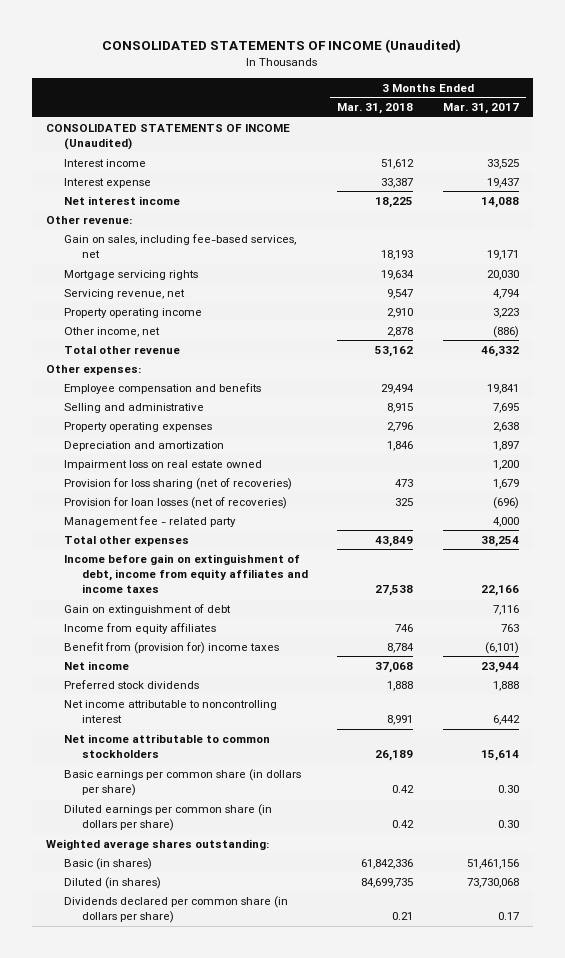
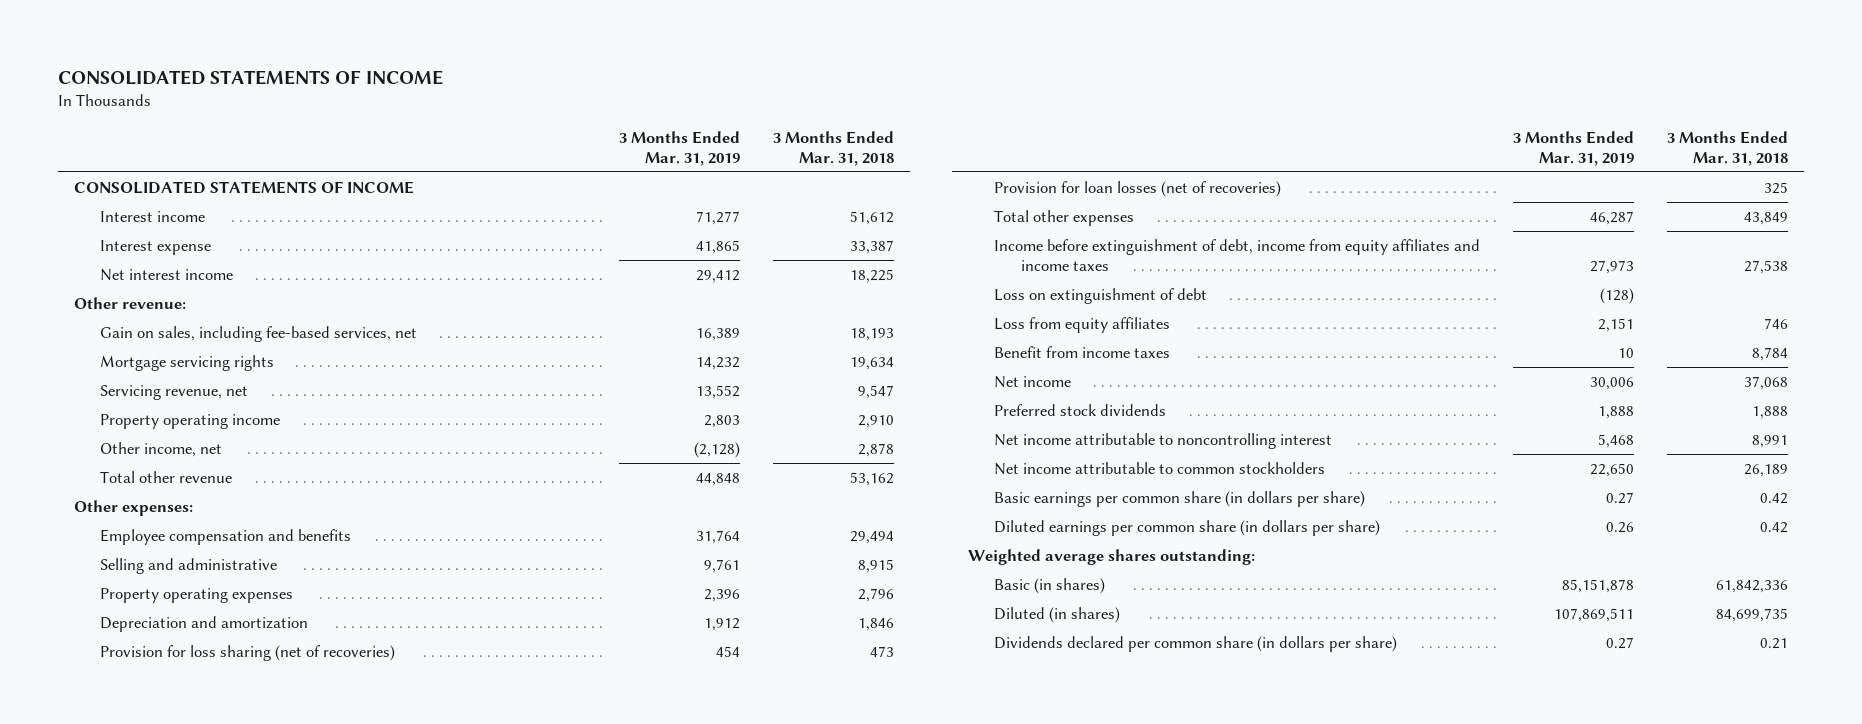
[102,39,462,54] CONSOLIDATED STATEMENTS OF INCOME (Unaudited) -> [57,69,443,85] CONSOLIDATED STATEMENTS OF INCOME
[442,102,519,114] Mar. 31, 2017 -> none
none -> [618,130,740,166] 3 Months Ended Mar. 31, 2019
[46,123,291,151] CONSOLIDATED STATEMENTS OF INCOME (Unaudited) -> [73,181,414,195] CONSOLIDATED STATEMENTS OF INCOME
[64,459,263,470] Impairment loss on real estate owned -> none
[64,515,237,527] Management fee - related party -> none
[64,553,309,594] Income before gain on extinguishment of debt, income from equity affiliates and income taxes -> [994,239,1481,271] Income before extinguishment of debt, income from equity affiliates and income taxes
[64,603,232,615] Gain on extinguishment of debt -> [994,288,1208,305] Loss on extinguishment of debt
[64,622,217,634] Income from equity affiliates -> [994,317,1171,334] Loss from equity affiliates
[64,641,280,654] Benefit from (provision for) income taxes -> [994,346,1171,359] Benefit from income taxes

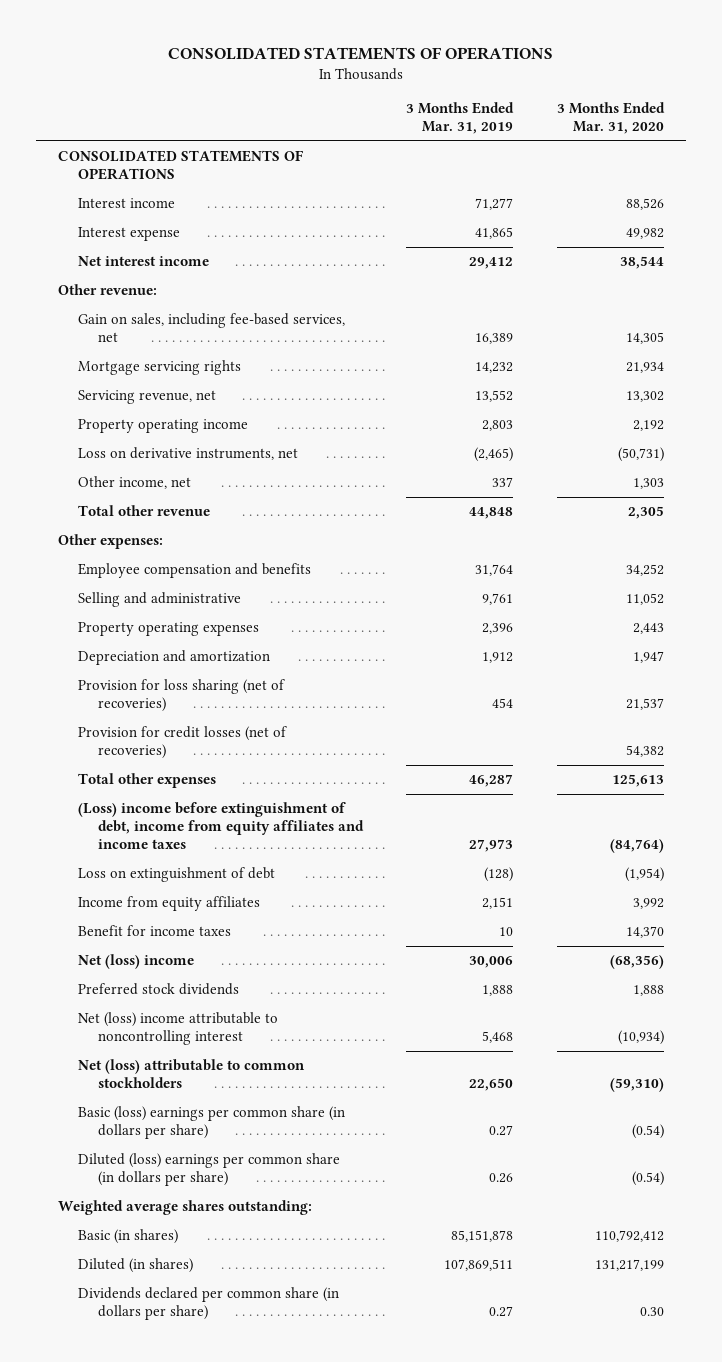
[57,69,443,85] CONSOLIDATED STATEMENTS OF INCOME -> [167,46,553,60] CONSOLIDATED STATEMENTS OF OPERATIONS
[772,130,894,166] 3 Months Ended Mar. 31, 2018 -> none
none -> [557,102,666,134] 3 Months Ended Mar. 31, 2020
[73,181,414,195] CONSOLIDATED STATEMENTS OF INCOME -> [57,150,303,181] CONSOLIDATED STATEMENTS OF OPERATIONS
none -> [77,447,298,461] Loss on derivative instruments, net
[693,442,740,459] (2,128) -> [492,477,514,488] 337
[994,181,1282,198] Provision for loan losses (net of recoveries) -> [77,726,287,760] Provision for credit losses (net of recoveries)
[994,239,1481,271] Income before extinguishment of debt, income from equity affiliates and income taxes -> [77,802,364,850] (Loss) income before extinguishment of debt, income from equity affiliates and income taxes
[994,317,1171,334] Loss from equity affiliates -> [77,896,260,912] Income from equity affiliates
[994,346,1171,359] Benefit from income taxes -> [77,925,231,937] Benefit for income taxes
[994,376,1072,389] Net income -> [77,954,194,970] Net (loss) income
[994,433,1333,450] Net income attributable to noncontrolling interest -> [77,1012,278,1046] Net (loss) income attributable to noncontrolling interest
[994,462,1326,476] Net income attributable to common stockholders -> [77,1059,305,1089] Net (loss) attributable to common stockholders
[994,491,1366,508] Basic earnings per common share (in dollars per share) -> [77,1106,345,1140] Basic (loss) earnings per common share (in dollars per share)
[994,520,1381,537] Diluted earnings per common share (in dollars per share) -> [77,1153,340,1187] Diluted (loss) earnings per common share (in dollars per share)

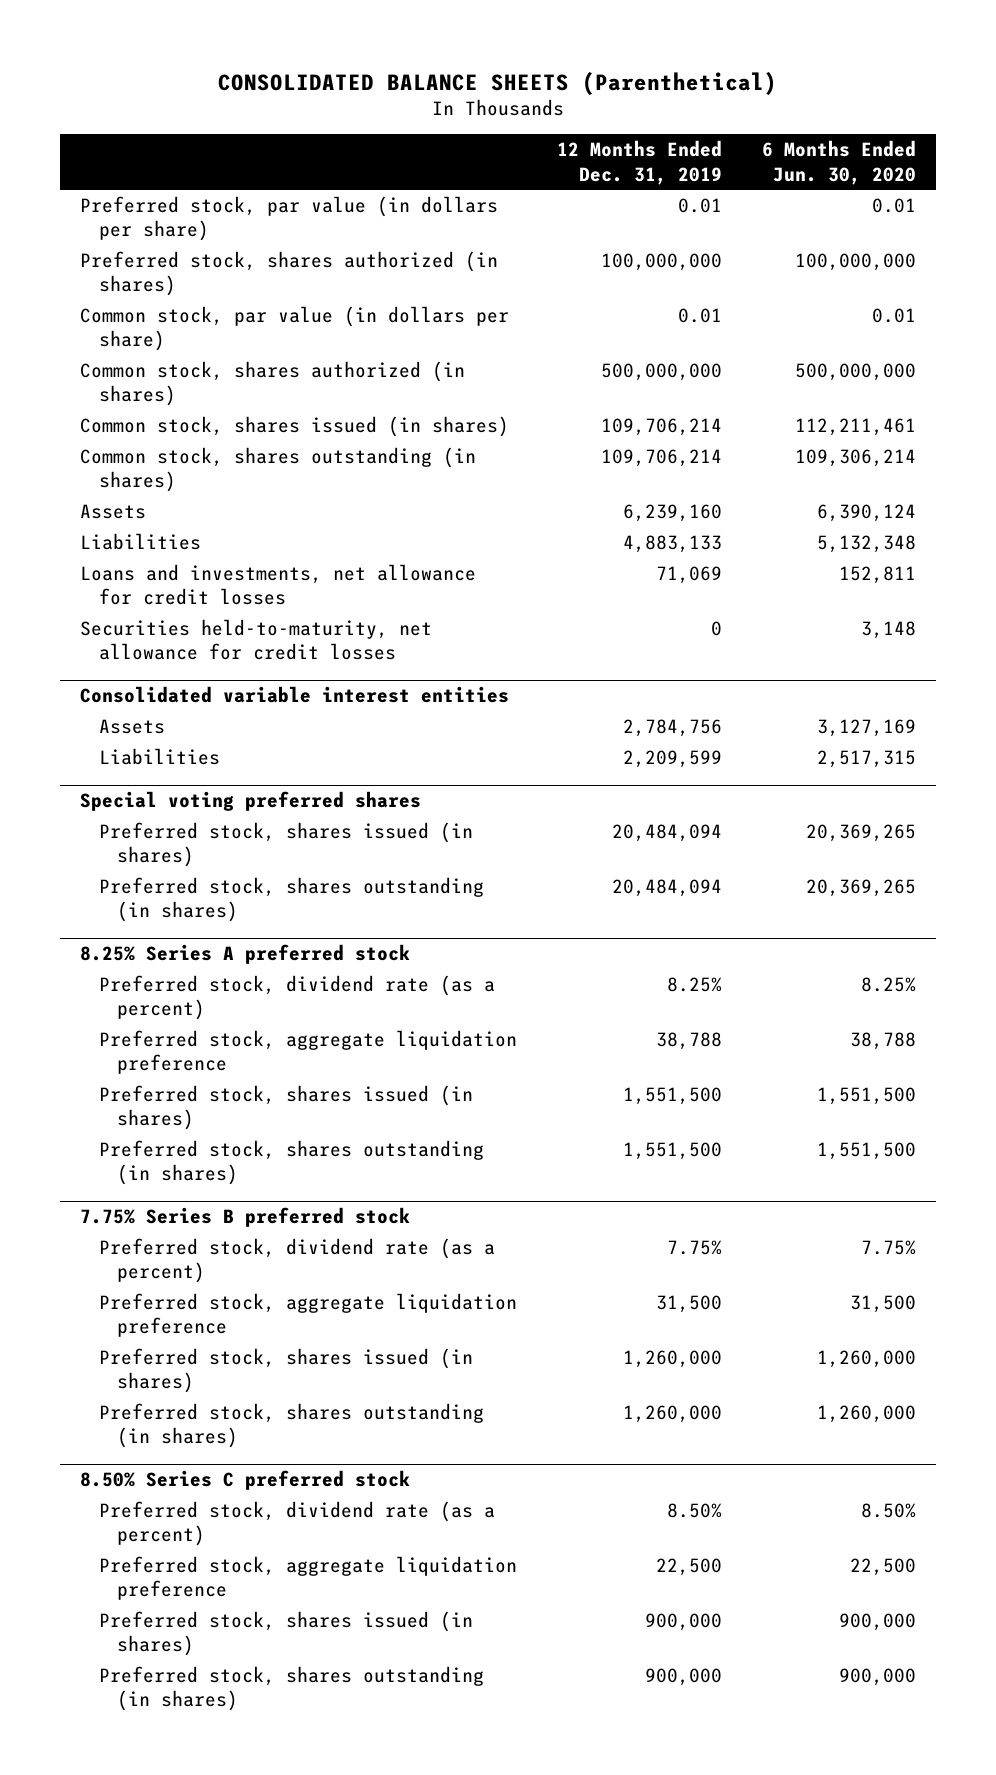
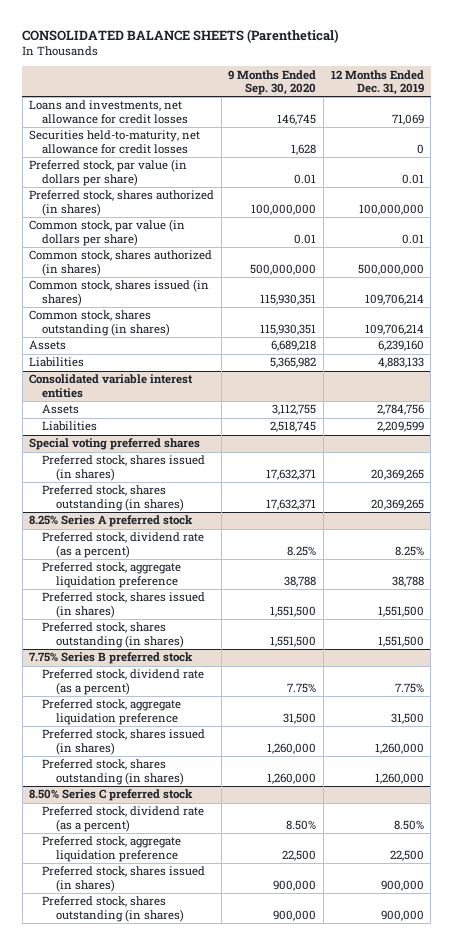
[761,140,916,185] 6 Months Ended Jun. 30, 2020 -> none
none -> [228,69,317,95] 9 Months Ended Sep. 30, 2020
[80,564,477,606] Loans and investments, net allowance for credit losses -> [29,100,189,124] Loans and investments, net allowance for credit losses
[80,619,433,661] Securities held-to-maturity, net allowance for credit losses -> [29,130,201,154] Securities held-to-maturity, net allowance for credit losses
[611,824,722,843] 20,484,094 -> [370,468,424,480] 20,369,265
[611,879,722,898] 20,484,094 -> [370,498,424,510] 20,369,265

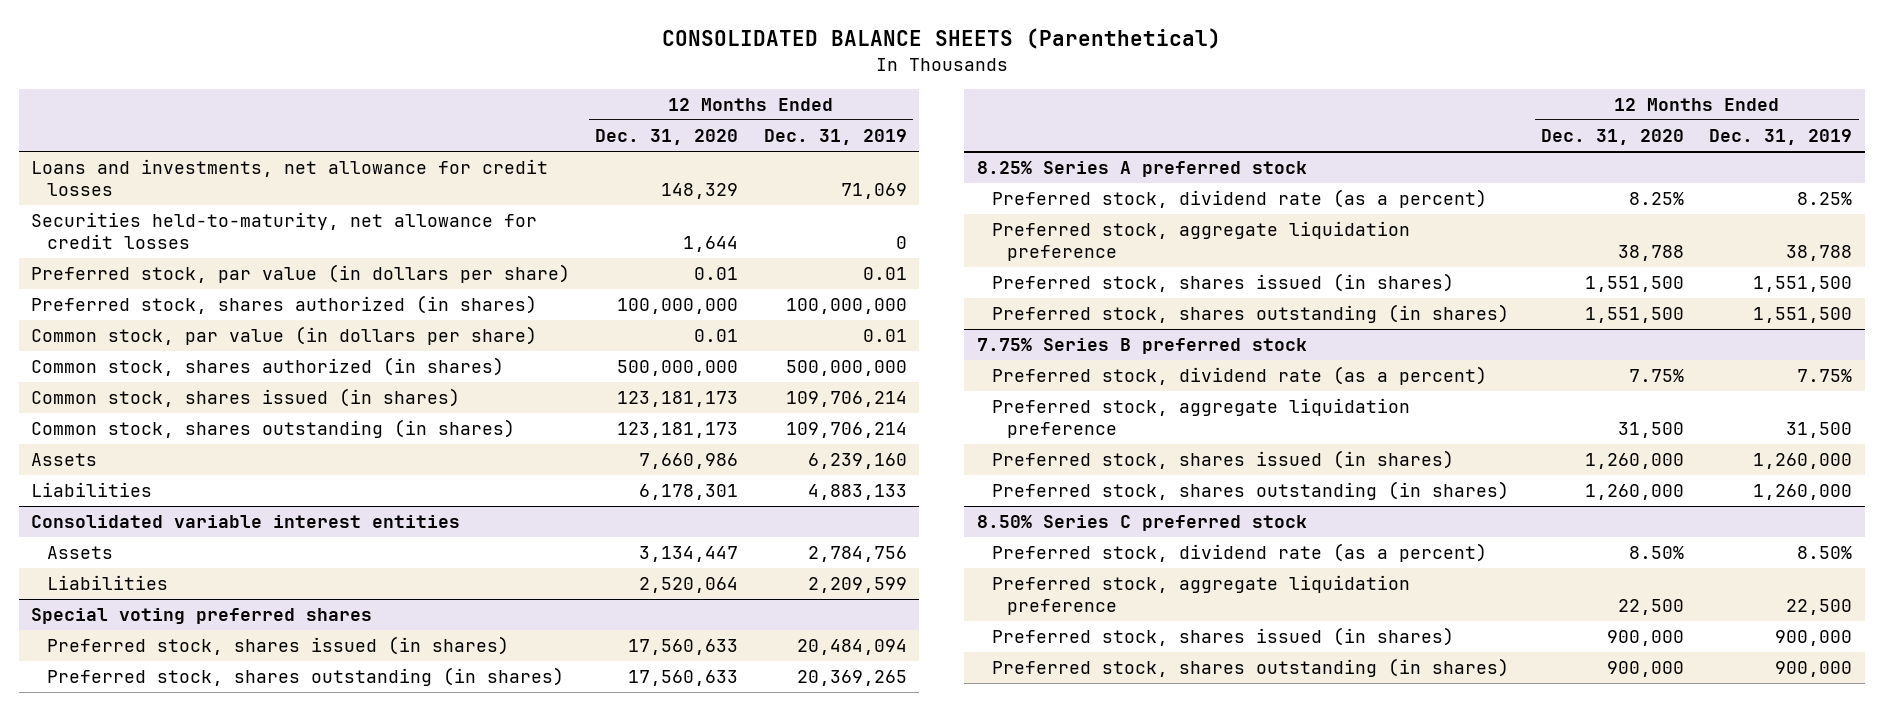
[228,69,317,95] 9 Months Ended Sep. 30, 2020 -> none
none -> [595,129,739,146] Dec. 31, 2020
[370,468,424,480] 20,369,265 -> [796,639,907,656] 20,484,094

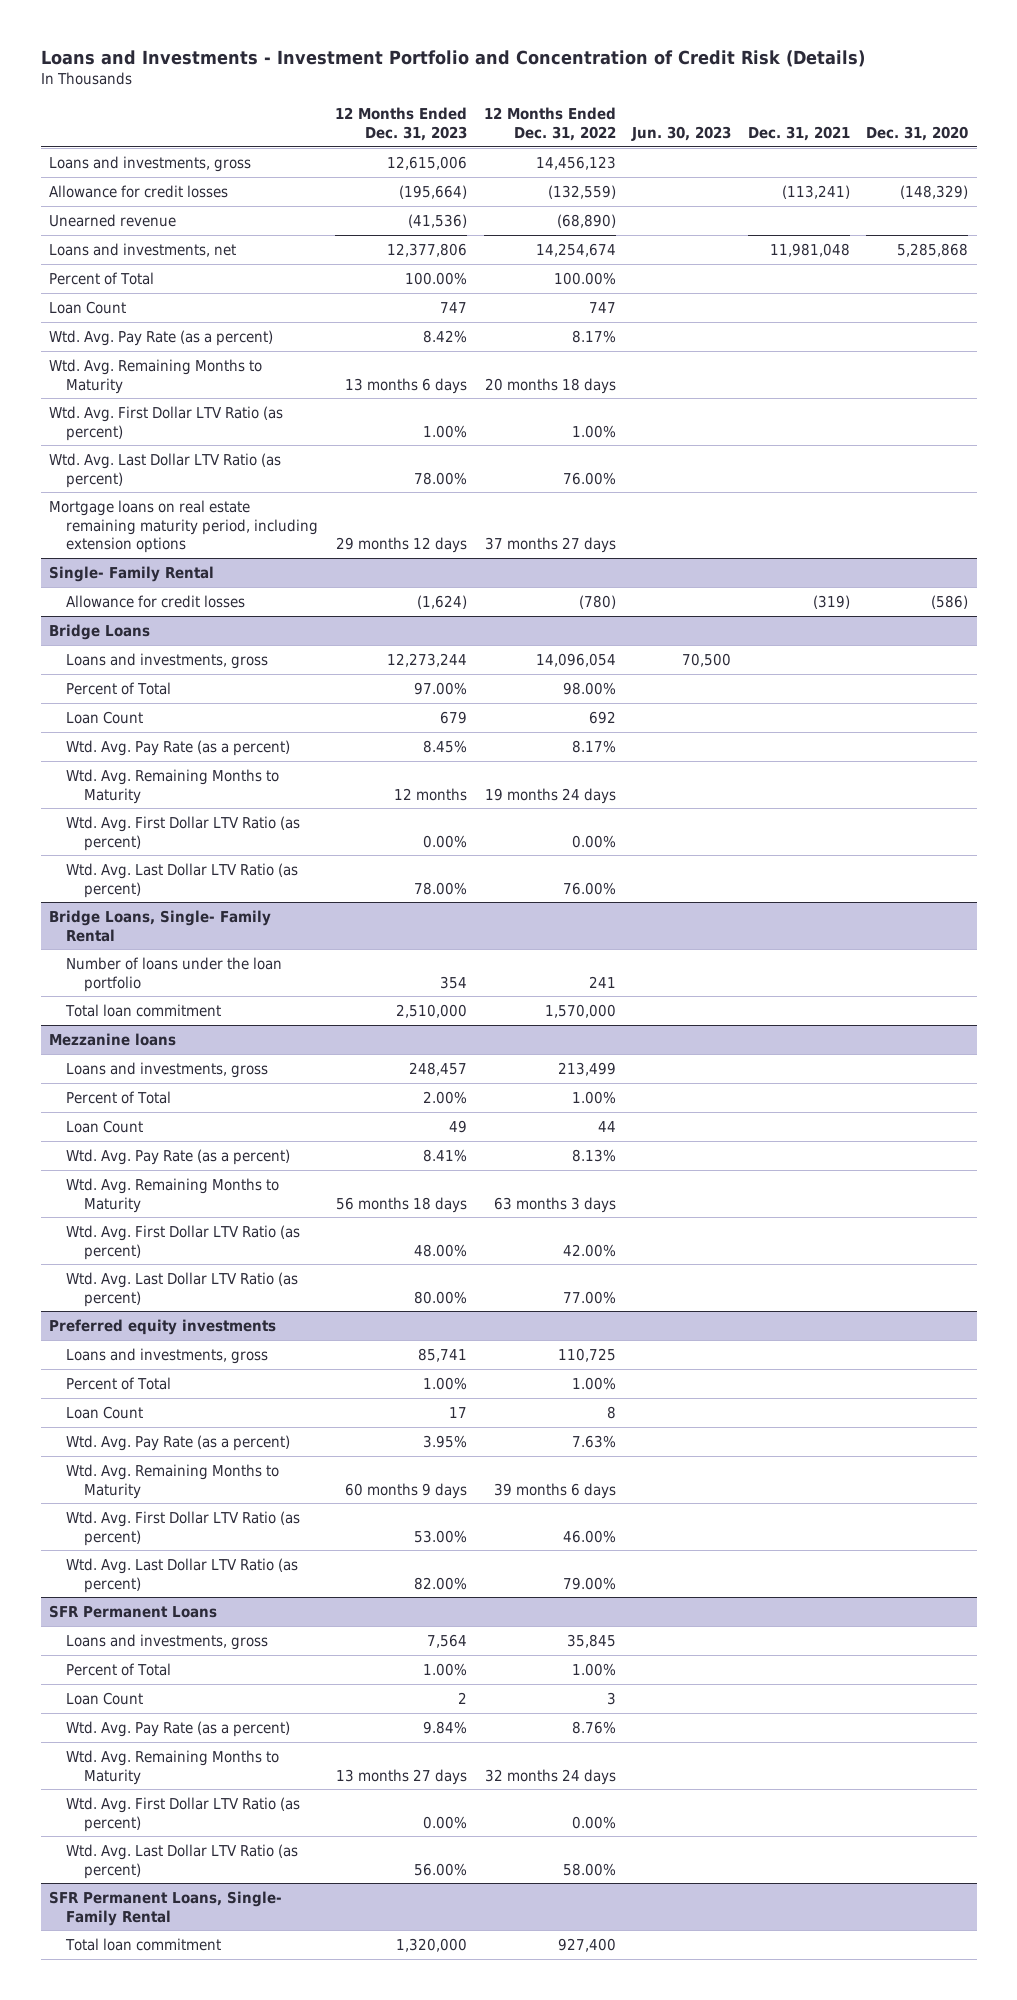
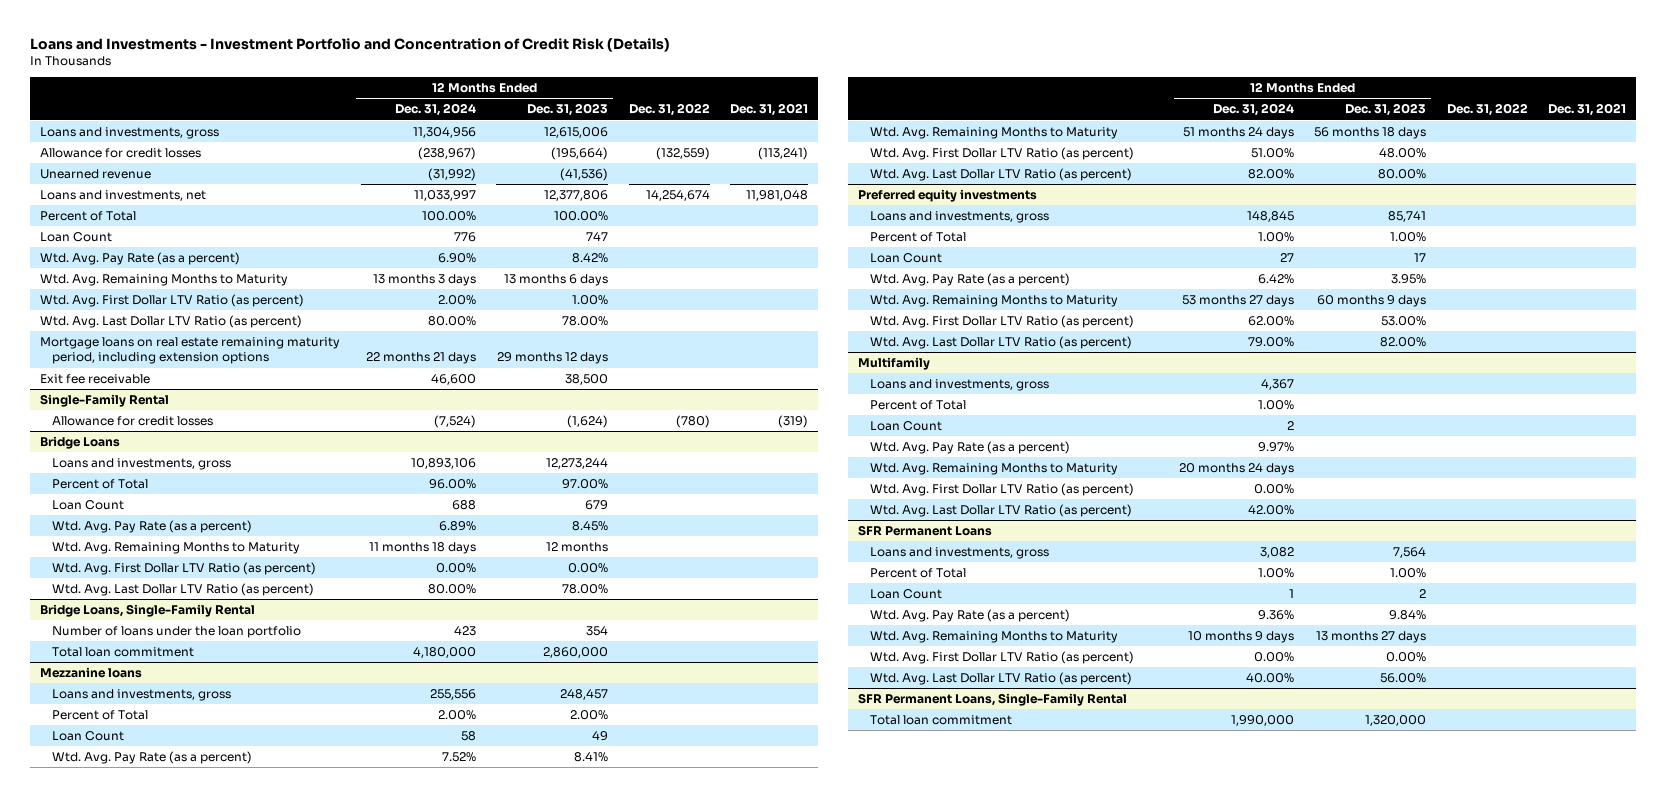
[483,107,616,141] 12 Months Ended Dec. 31, 2022 -> none
[631,125,732,141] Jun. 30, 2023 -> none
[866,125,969,141] Dec. 31, 2020 -> none
none -> [394,103,476,117] Dec. 31, 2024
none -> [628,103,710,117] Dec. 31, 2022
none -> [40,374,151,385] Exit fee receivable
[48,566,214,583] Single- Family Rental -> [40,394,170,408] Single-Family Rental
[48,910,271,942] Bridge Loans, Single- Family Rental -> [40,604,256,618] Bridge Loans, Single-Family Rental
[395,1004,467,1019] 2,510,000 -> [543,647,609,659] 2,860,000
none -> [858,357,931,371] Multifamily
none -> [870,379,1050,392] Loans and investments, gross
none -> [870,400,967,411] Percent of Total
none -> [870,421,943,432] Loan Count
none -> [870,441,1071,455] Wtd. Avg. Pay Rate (as a percent)
none -> [870,463,1119,476] Wtd. Avg. Remaining Months to Maturity
none -> [870,483,1135,497] Wtd. Avg. First Dollar LTV Ratio (as percent)
none -> [870,504,1133,518] Wtd. Avg. Last Dollar LTV Ratio (as percent)
[48,1891,282,1926] SFR Permanent Loans, Single- Family Rental -> [858,693,1128,707] SFR Permanent Loans, Single-Family Rental

